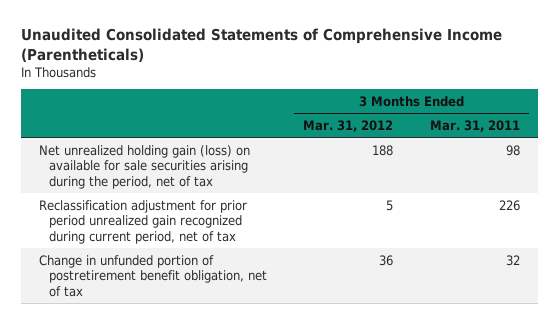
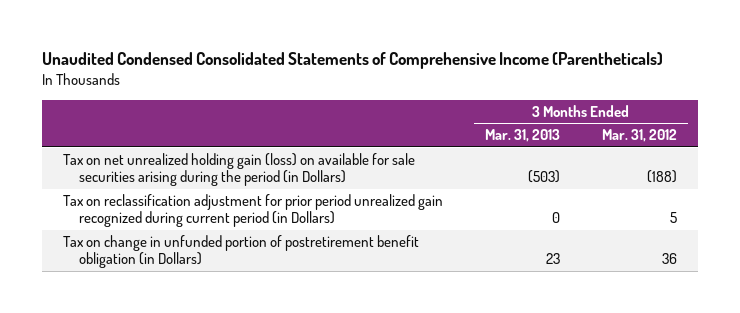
[20,28,502,62] Unaudited Consolidated Statements of Comprehensive Income (Parentheticals) -> [41,51,663,69] Unaudited Condensed Consolidated Statements of Comprehensive Income (Parentheticals)
[429,119,520,132] Mar. 31, 2011 -> none
none -> [484,129,560,143] Mar. 31, 2013
[38,144,250,189] Net unrealized holding gain (loss) on available for sale securities arising during the period, net of tax -> [62,153,415,187] Tax on net unrealized holding gain (loss) on available for sale securities arising during the period (in Dollars)
[372,144,394,156] 188 -> [647,170,678,184] (188)
[38,199,247,244] Reclassification adjustment for prior period unrealized gain recognized during current period, net of tax -> [62,194,443,228] Tax on reclassification adjustment for prior period unrealized gain recognized during current period (in Dollars)
[38,254,268,297] Change in unfunded portion of postretirement benefit obligation, net of tax -> [62,235,419,269] Tax on change in unfunded portion of postretirement benefit obligation (in Dollars)

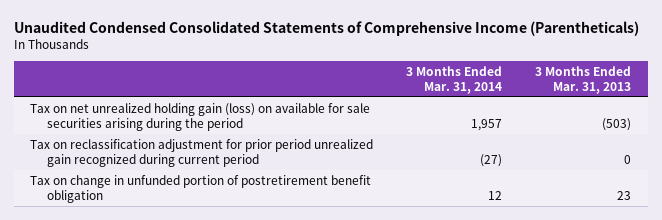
[602,129,678,143] Mar. 31, 2012 -> none
none -> [406,65,503,94] 3 Months Ended Mar. 31, 2014
[62,153,415,187] Tax on net unrealized holding gain (loss) on available for sale securities arising during the period (in Dollars) -> [30,103,371,131] Tax on net unrealized holding gain (loss) on available for sale securities arising during the period
[62,194,443,228] Tax on reclassification adjustment for prior period unrealized gain recognized during current period (in Dollars) -> [30,139,374,167] Tax on reclassification adjustment for prior period unrealized gain recognized during current period
[62,235,419,269] Tax on change in unfunded portion of postretirement benefit obligation (in Dollars) -> [30,175,372,203] Tax on change in unfunded portion of postretirement benefit obligation

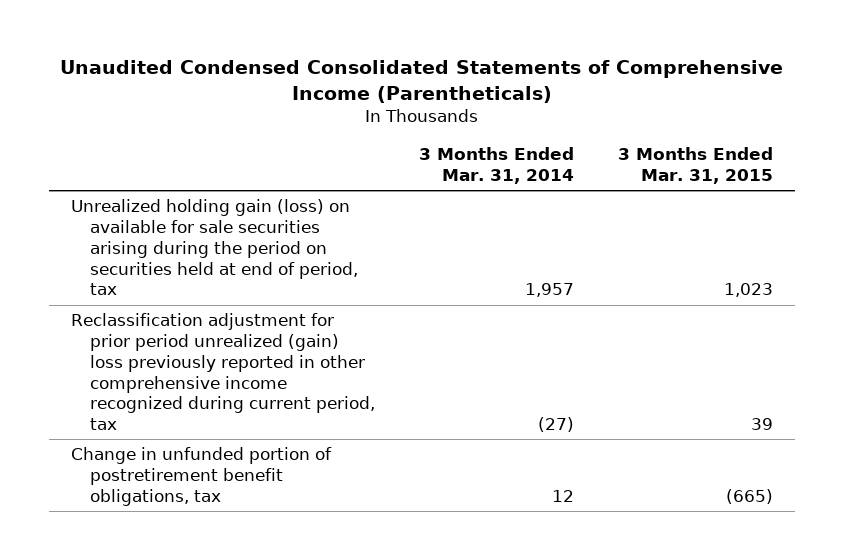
[535,65,632,94] 3 Months Ended Mar. 31, 2013 -> none
none -> [618,147,774,184] 3 Months Ended Mar. 31, 2015
[30,103,371,131] Tax on net unrealized holding gain (loss) on available for sale securities arising during the period -> [70,199,358,296] Unrealized holding gain (loss) on available for sale securities arising during the period on securities held at end of period, tax
[30,139,374,167] Tax on reclassification adjustment for prior period unrealized gain recognized during current period -> [70,313,375,431] Reclassification adjustment for prior period unrealized (gain) loss previously reported in other comprehensive income recognized during current period, tax
[30,175,372,203] Tax on change in unfunded portion of postretirement benefit obligation -> [70,447,332,506] Change in unfunded portion of postretirement benefit obligations, tax

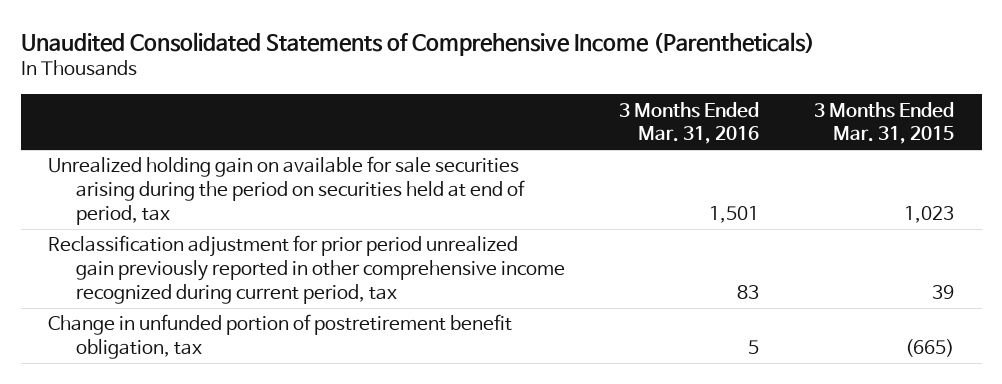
[59,60,783,103] Unaudited Condensed Consolidated Statements of Comprehensive Income (Parentheticals) -> [20,31,815,56] Unaudited Consolidated Statements of Comprehensive Income (Parentheticals)
[419,147,575,184] 3 Months Ended Mar. 31, 2014 -> none
none -> [619,101,760,145] 3 Months Ended Mar. 31, 2016
[70,199,358,296] Unrealized holding gain (loss) on available for sale securities arising during the period on securities held at end of period, tax -> [48,156,525,225] Unrealized holding gain on available for sale securities arising during the period on securities held at end of period, tax
[70,313,375,431] Reclassification adjustment for prior period unrealized (gain) loss previously reported in other comprehensive income recognized during current period, tax -> [48,235,565,304] Reclassification adjustment for prior period unrealized gain previously reported in other comprehensive income recognized during current period, tax
[70,447,332,506] Change in unfunded portion of postretirement benefit obligations, tax -> [48,314,513,360] Change in unfunded portion of postretirement benefit obligation, tax

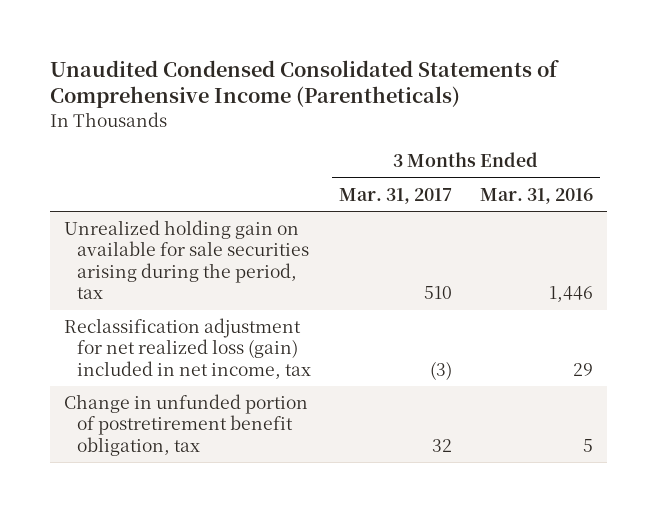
[20,31,815,56] Unaudited Consolidated Statements of Comprehensive Income (Parentheticals) -> [49,59,559,109] Unaudited Condensed Consolidated Statements of Comprehensive Income (Parentheticals)
[814,101,955,145] 3 Months Ended Mar. 31, 2015 -> none
none -> [339,187,453,204] Mar. 31, 2017
[48,156,525,225] Unrealized holding gain on available for sale securities arising during the period on securities held at end of period, tax -> [63,220,309,300] Unrealized holding gain on available for sale securities arising during the period, tax
[709,205,760,223] 1,501 -> [549,286,594,303] 1,446
[48,235,565,304] Reclassification adjustment for prior period unrealized gain previously reported in other comprehensive income recognized during current period, tax -> [63,318,311,379] Reclassification adjustment for net realized loss (gain) included in net income, tax
[737,284,760,299] 83 -> [573,362,594,376] 29

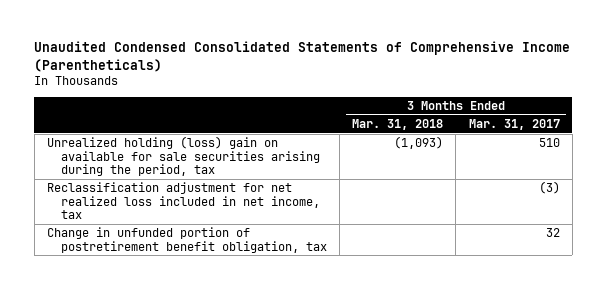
[480,187,594,204] Mar. 31, 2016 -> none
none -> [352,118,444,130] Mar. 31, 2018
[63,220,309,300] Unrealized holding gain on available for sale securities arising during the period, tax -> [47,136,320,176] Unrealized holding (loss) gain on available for sale securities arising during the period, tax
[63,318,311,379] Reclassification adjustment for net realized loss (gain) included in net income, tax -> [47,182,320,219] Reclassification adjustment for net realized loss included in net income, tax

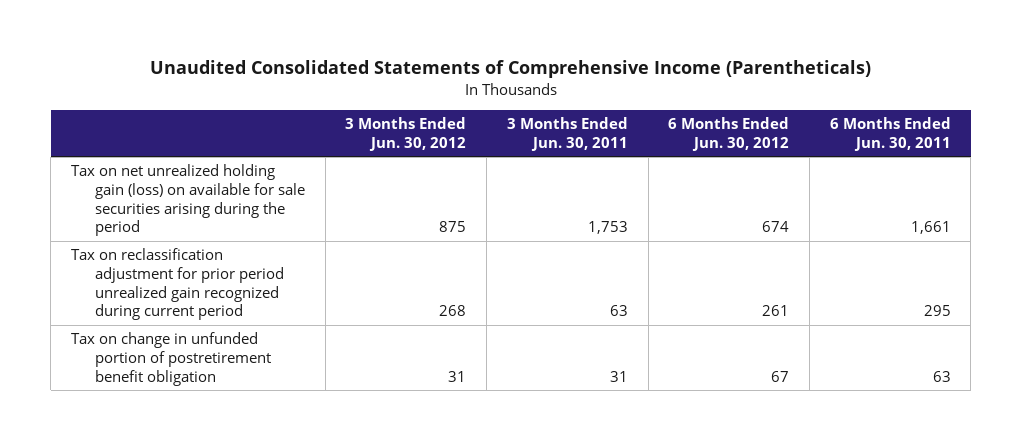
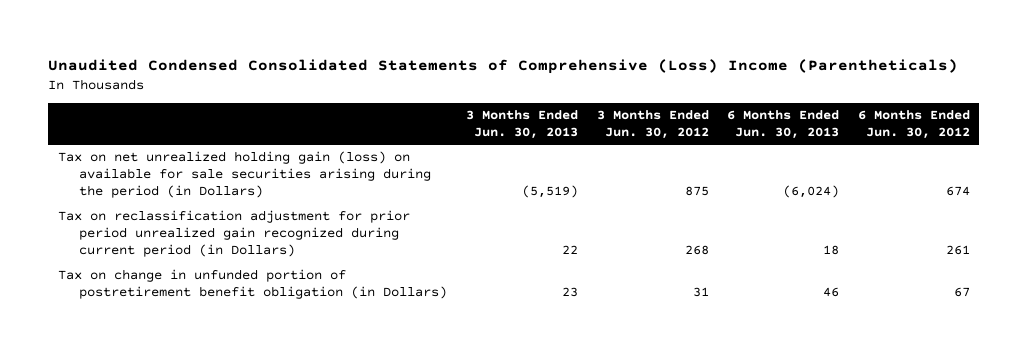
[149,60,871,79] Unaudited Consolidated Statements of Comprehensive Income (Parentheticals) -> [48,59,959,75] Unaudited Condensed Consolidated Statements of Comprehensive (Loss) Income (Parentheticals)
[506,117,628,151] 3 Months Ended Jun. 30, 2011 -> none
[829,117,951,151] 6 Months Ended Jun. 30, 2011 -> none
none -> [465,110,578,140] 3 Months Ended Jun. 30, 2013
none -> [727,110,840,140] 6 Months Ended Jun. 30, 2013
[71,163,305,237] Tax on net unrealized holding gain (loss) on available for sale securities arising during the period -> [57,151,432,199] Tax on net unrealized holding gain (loss) on available for sale securities arising during the period (in Dollars)
[71,247,284,321] Tax on reclassification adjustment for prior period unrealized gain recognized during current period -> [57,210,410,258] Tax on reclassification adjustment for prior period unrealized gain recognized during current period (in Dollars)
[71,331,271,386] Tax on change in unfunded portion of postretirement benefit obligation -> [57,269,448,300] Tax on change in unfunded portion of postretirement benefit obligation (in Dollars)

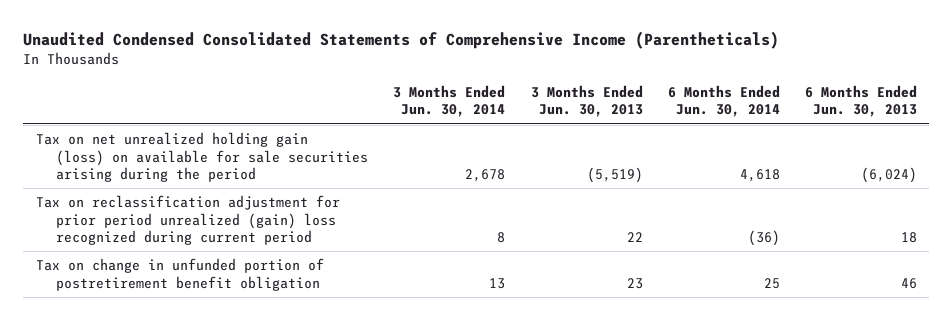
[48,59,959,75] Unaudited Condensed Consolidated Statements of Comprehensive (Loss) Income (Parentheticals) -> [22,30,779,49] Unaudited Condensed Consolidated Statements of Comprehensive Income (Parentheticals)
[596,110,709,140] 3 Months Ended Jun. 30, 2012 -> none
[857,110,970,140] 6 Months Ended Jun. 30, 2012 -> none
none -> [393,84,506,118] 3 Months Ended Jun. 30, 2014
none -> [667,84,780,118] 6 Months Ended Jun. 30, 2014
[57,151,432,199] Tax on net unrealized holding gain (loss) on available for sale securities arising during the period (in Dollars) -> [35,132,369,183] Tax on net unrealized holding gain (loss) on available for sale securities arising during the period
[57,210,410,258] Tax on reclassification adjustment for prior period unrealized gain recognized during current period (in Dollars) -> [35,195,340,246] Tax on reclassification adjustment for prior period unrealized (gain) loss recognized during current period
[57,269,448,300] Tax on change in unfunded portion of postretirement benefit obligation (in Dollars) -> [35,258,324,291] Tax on change in unfunded portion of postretirement benefit obligation

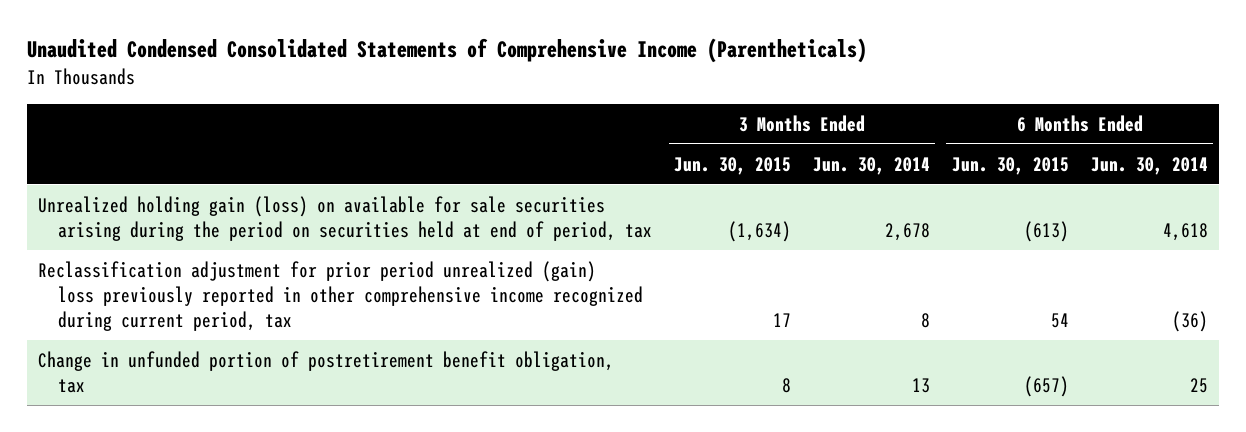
[530,84,643,118] 3 Months Ended Jun. 30, 2013 -> none
[804,84,917,118] 6 Months Ended Jun. 30, 2013 -> none
none -> [674,156,792,175] Jun. 30, 2015
none -> [951,156,1069,175] Jun. 30, 2015
[35,132,369,183] Tax on net unrealized holding gain (loss) on available for sale securities arising during the period -> [37,195,653,242] Unrealized holding gain (loss) on available for sale securities arising during the period on securities held at end of period, tax
[35,195,340,246] Tax on reclassification adjustment for prior period unrealized (gain) loss recognized during current period -> [37,260,644,332] Reclassification adjustment for prior period unrealized (gain) loss previously reported in other comprehensive income recognized during current period, tax
[35,258,324,291] Tax on change in unfunded portion of postretirement benefit obligation -> [37,350,614,394] Change in unfunded portion of postretirement benefit obligation, tax

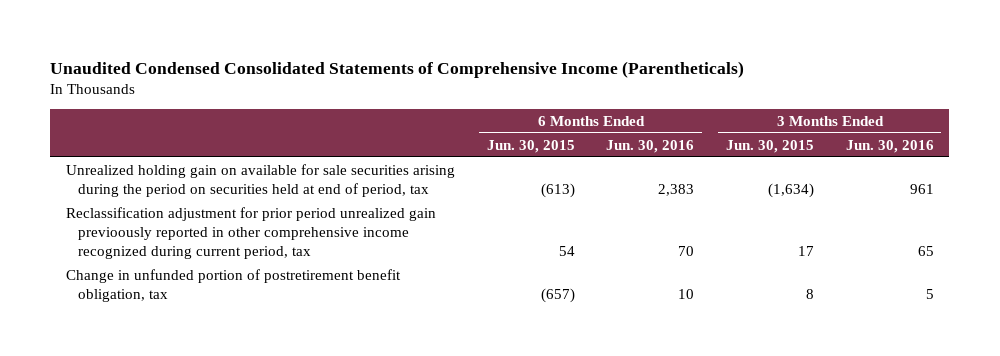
[812,156,930,175] Jun. 30, 2014 -> none
[1090,156,1208,175] Jun. 30, 2014 -> none
none -> [606,139,695,153] Jun. 30, 2016
none -> [845,139,934,153] Jun. 30, 2016
[37,195,653,242] Unrealized holding gain (loss) on available for sale securities arising during the period on securities held at end of period, tax -> [66,163,456,197] Unrealized holding gain on available for sale securities arising during the period on securities held at end of period, tax
[37,260,644,332] Reclassification adjustment for prior period unrealized (gain) loss previously reported in other comprehensive income recognized during current period, tax -> [66,206,437,259] Reclassification adjustment for prior period unrealized gain previoously reported in other comprehensive income recognized during current period, tax

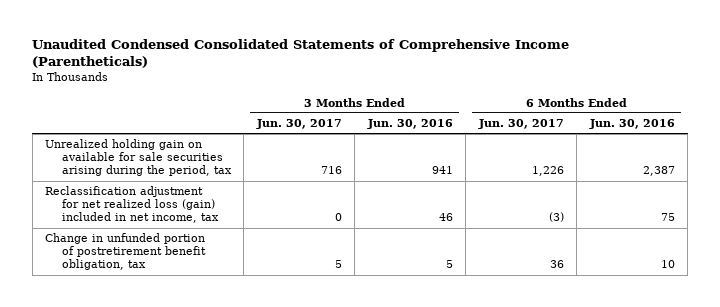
[486,139,575,153] Jun. 30, 2015 -> none
[725,139,814,153] Jun. 30, 2015 -> none
none -> [255,118,342,129] Jun. 30, 2017
none -> [477,118,564,129] Jun. 30, 2017
[66,163,456,197] Unrealized holding gain on available for sale securities arising during the period on securities held at end of period, tax -> [45,139,232,177] Unrealized holding gain on available for sale securities arising during the period, tax
[658,183,695,196] 2,383 -> [642,166,675,177] 2,387
[909,183,934,194] 961 -> [431,166,453,175] 941
[66,206,437,259] Reclassification adjustment for prior period unrealized gain previoously reported in other comprehensive income recognized during current period, tax -> [45,186,219,224] Reclassification adjustment for net realized loss (gain) included in net income, tax
[678,245,695,256] 70 -> [660,213,675,222] 75
[917,245,934,256] 65 -> [438,213,453,222] 46

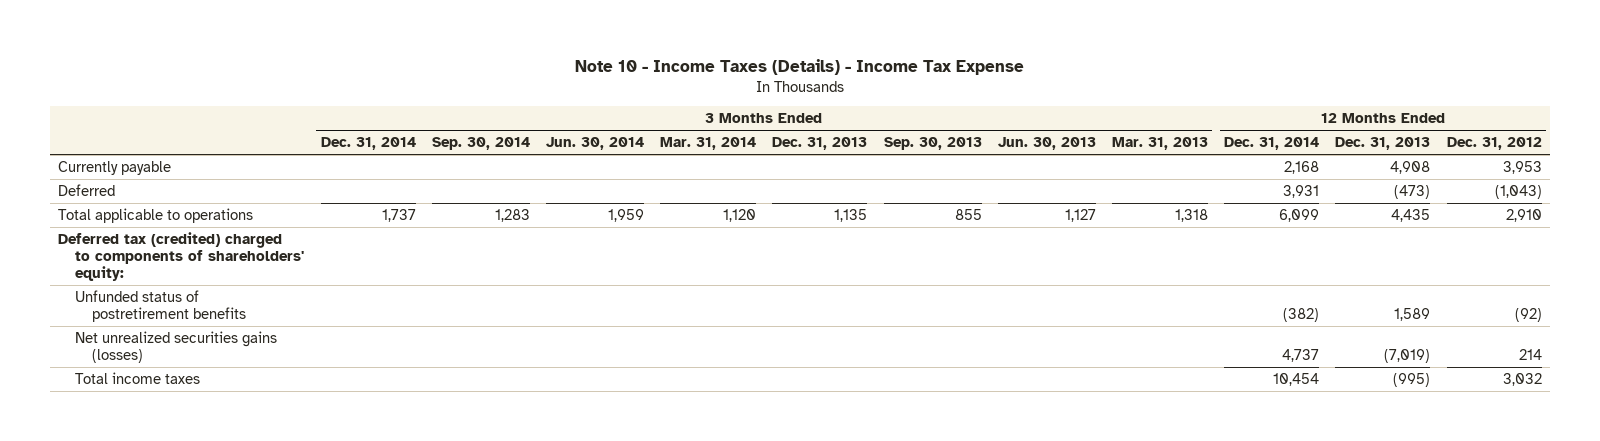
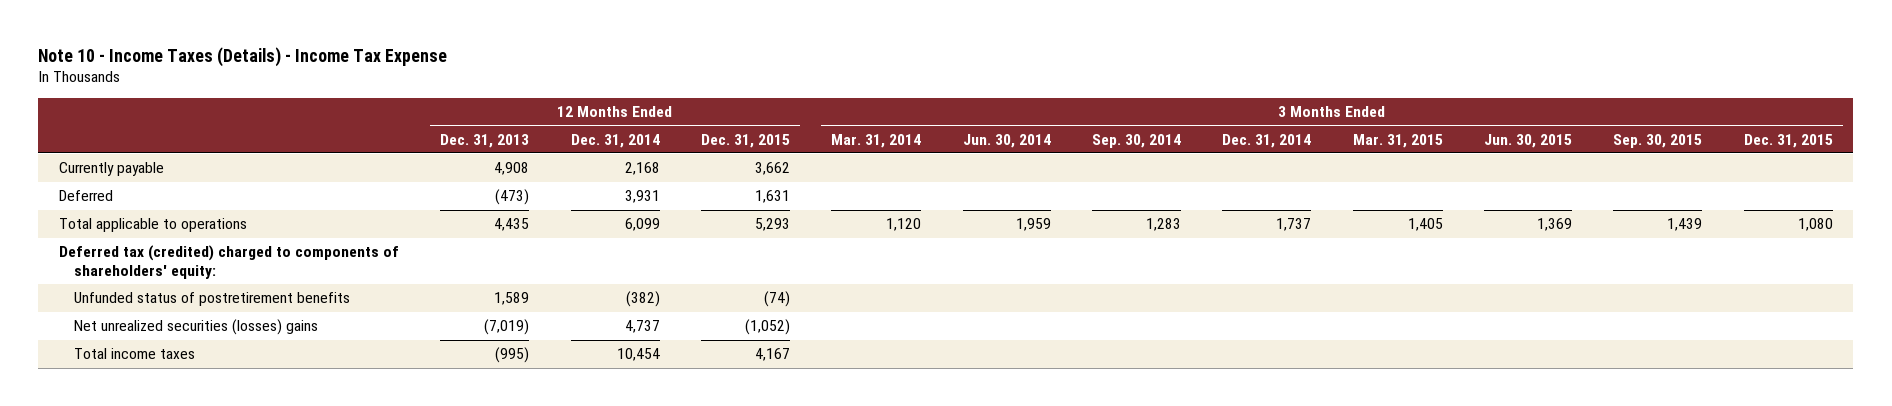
[772,137,868,151] Dec. 31, 2013 -> none
[883,137,982,151] Sep. 30, 2013 -> none
[997,137,1096,151] Jun. 30, 2013 -> none
[1111,137,1208,151] Mar. 31, 2013 -> none
[1446,137,1542,151] Dec. 31, 2012 -> none
none -> [700,133,790,148] Dec. 31, 2015
none -> [1352,133,1443,148] Mar. 31, 2015
none -> [1484,133,1573,148] Jun. 30, 2015
none -> [1613,133,1703,148] Sep. 30, 2015
none -> [1743,133,1833,148] Dec. 31, 2015
[75,330,278,363] Net unrealized securities gains (losses) -> [73,319,318,336] Net unrealized securities (losses) gains

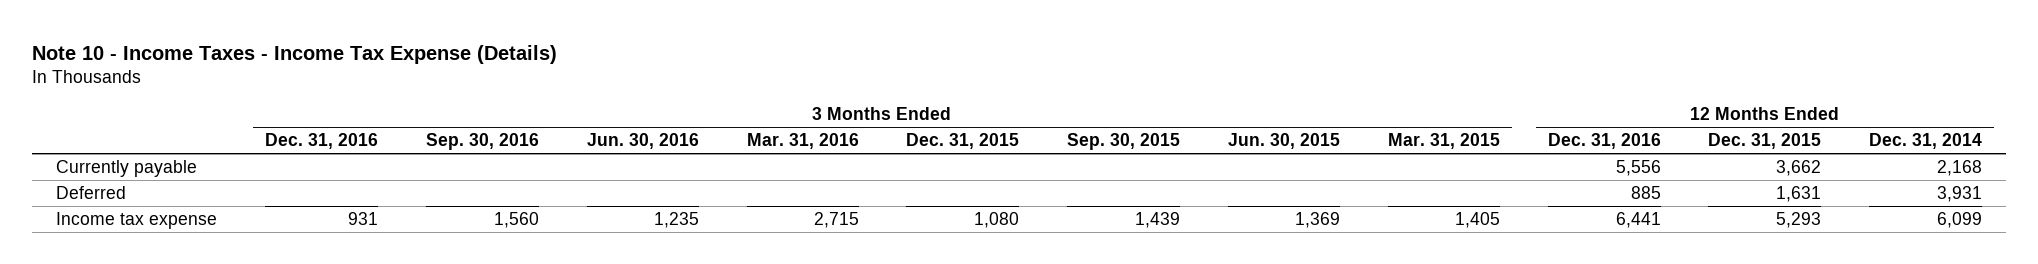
[38,46,448,67] Note 10 - Income Taxes (Details) - Income Tax Expense -> [32,44,558,64] Note 10 - Income Taxes - Income Tax Expense (Details)
[440,133,530,148] Dec. 31, 2013 -> none
[831,133,922,148] Mar. 31, 2014 -> none
[962,133,1051,148] Jun. 30, 2014 -> none
[1091,133,1181,148] Sep. 30, 2014 -> none
[1222,133,1312,148] Dec. 31, 2014 -> none
none -> [265,133,379,150] Dec. 31, 2016
none -> [425,133,539,151] Sep. 30, 2016
none -> [586,133,699,150] Jun. 30, 2016
none -> [746,133,859,150] Mar. 31, 2016
none -> [1547,133,1661,150] Dec. 31, 2016
[58,245,399,280] Deferred tax (credited) charged to components of shareholders' equity: -> none
[73,292,350,307] Unfunded status of postretirement benefits -> none
[73,319,318,336] Net unrealized securities (losses) gains -> none
[73,348,195,360] Total income taxes -> none
[58,218,247,233] Total applicable to operations -> [56,212,218,230] Income tax expense

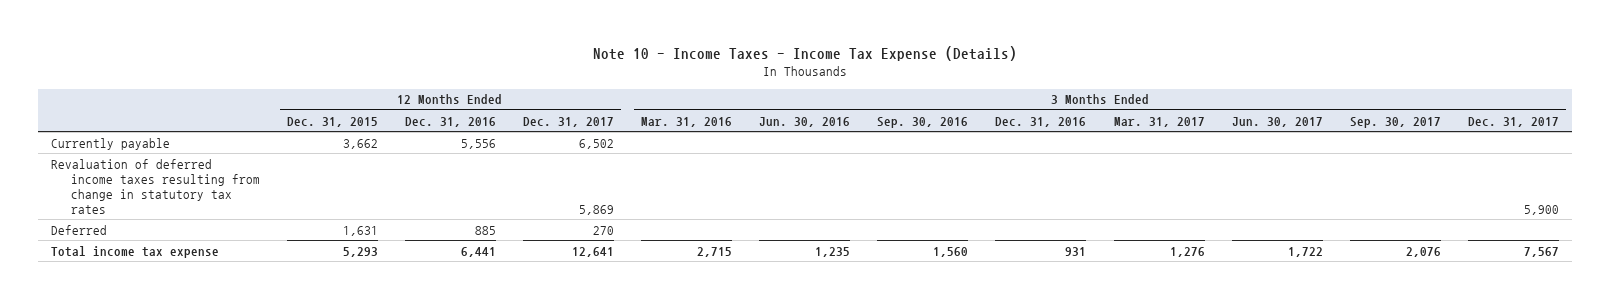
[906,133,1020,150] Dec. 31, 2015 -> none
[1067,133,1181,151] Sep. 30, 2015 -> none
[1227,133,1340,150] Jun. 30, 2015 -> none
[1387,133,1500,150] Mar. 31, 2015 -> none
[1869,133,1983,150] Dec. 31, 2014 -> none
none -> [522,116,614,127] Dec. 31, 2017
none -> [1113,116,1205,127] Mar. 31, 2017
none -> [1231,116,1323,127] Jun. 30, 2017
none -> [1349,116,1441,128] Sep. 30, 2017
none -> [1467,116,1559,127] Dec. 31, 2017
none -> [51,158,260,215] Revaluation of deferred income taxes resulting from change in statutory tax rates
[56,212,218,230] Income tax expense -> [51,245,220,258] Total income tax expense

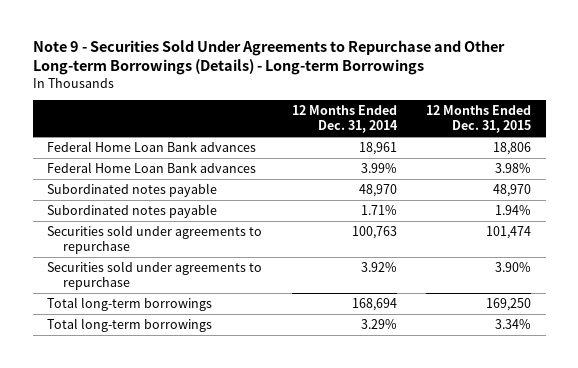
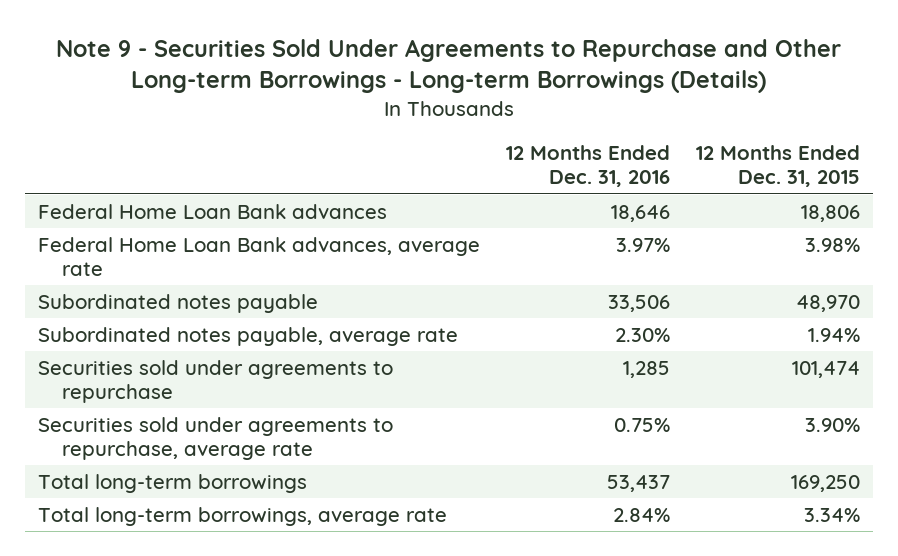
[32,39,505,76] Note 9 - Securities Sold Under Agreements to Repurchase and Other Long-term Borrowings (Details) - Long-term Borrowings -> [56,38,842,94] Note 9 - Securities Sold Under Agreements to Repurchase and Other Long-term Borrowings - Long-term Borrowings (Details)
[291,105,398,134] 12 Months Ended Dec. 31, 2014 -> none
none -> [506,145,671,188] 12 Months Ended Dec. 31, 2016
[47,162,257,174] Federal Home Loan Bank advances -> [38,236,481,277] Federal Home Loan Bank advances, average rate
[47,204,218,219] Subordinated notes payable -> [38,326,459,346] Subordinated notes payable, average rate
[47,261,263,290] Securities sold under agreements to repurchase -> [38,416,394,461] Securities sold under agreements to repurchase, average rate
[47,318,213,333] Total long-term borrowings -> [38,506,448,526] Total long-term borrowings, average rate

